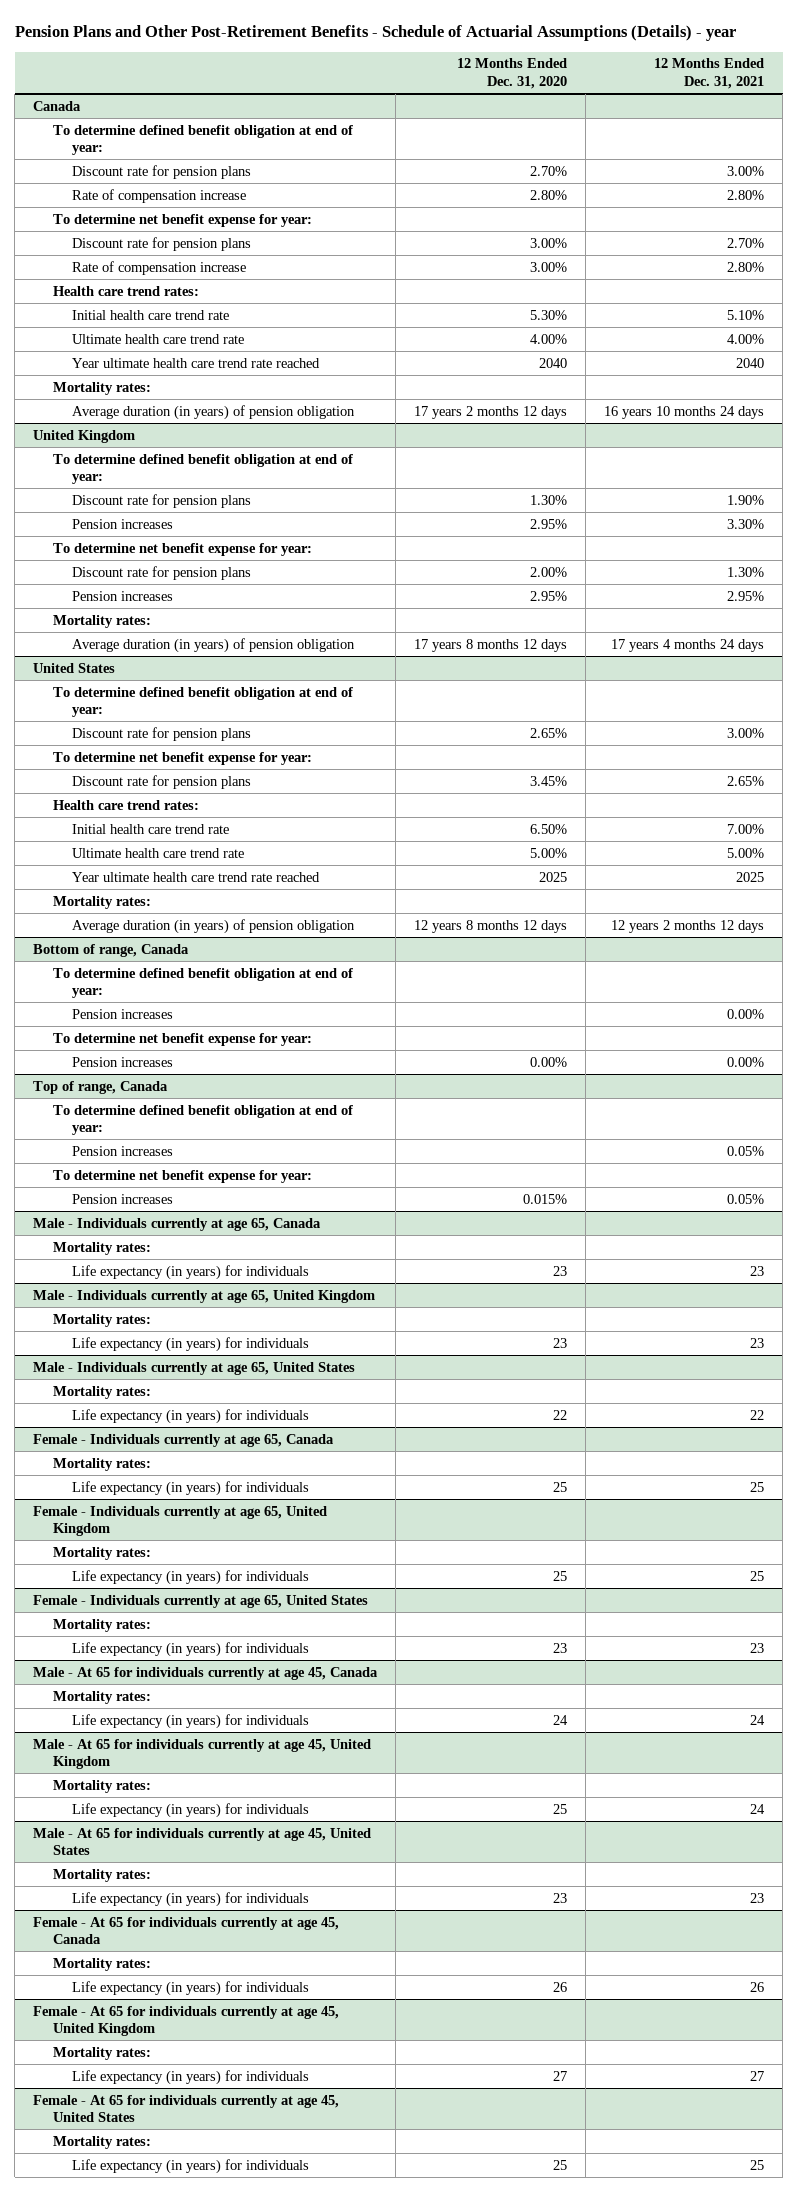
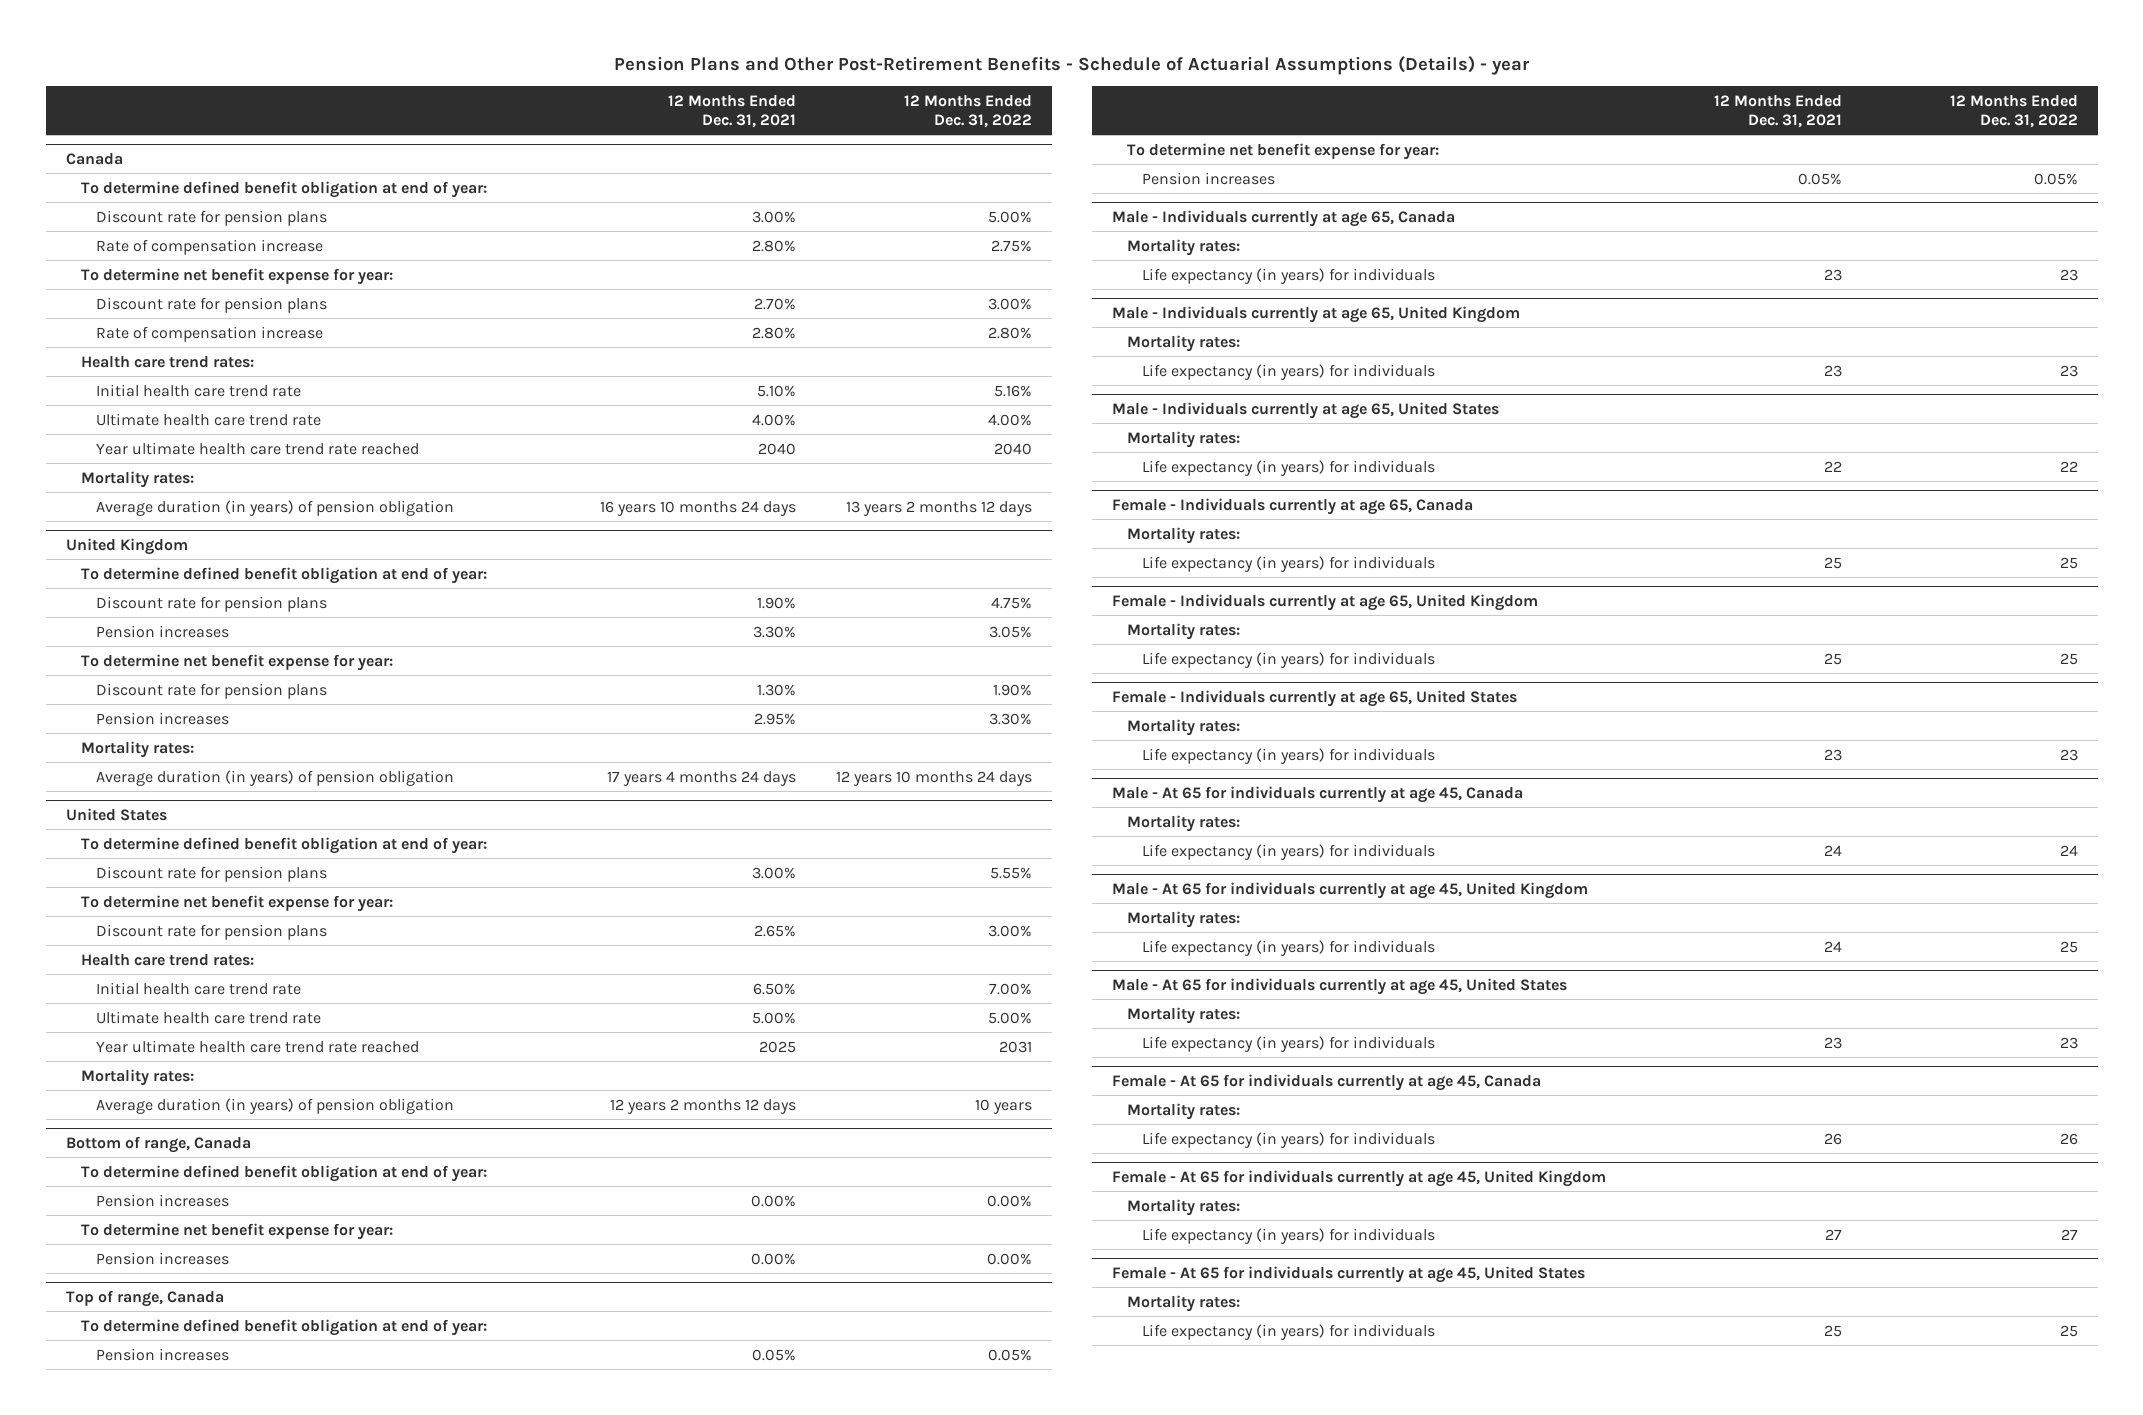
[457,58,568,89] 12 Months Ended Dec. 31, 2020 -> none
none -> [903,95,1032,128] 12 Months Ended Dec. 31, 2022
[727,823,765,834] 7.00% -> [752,982,796,995] 6.50%

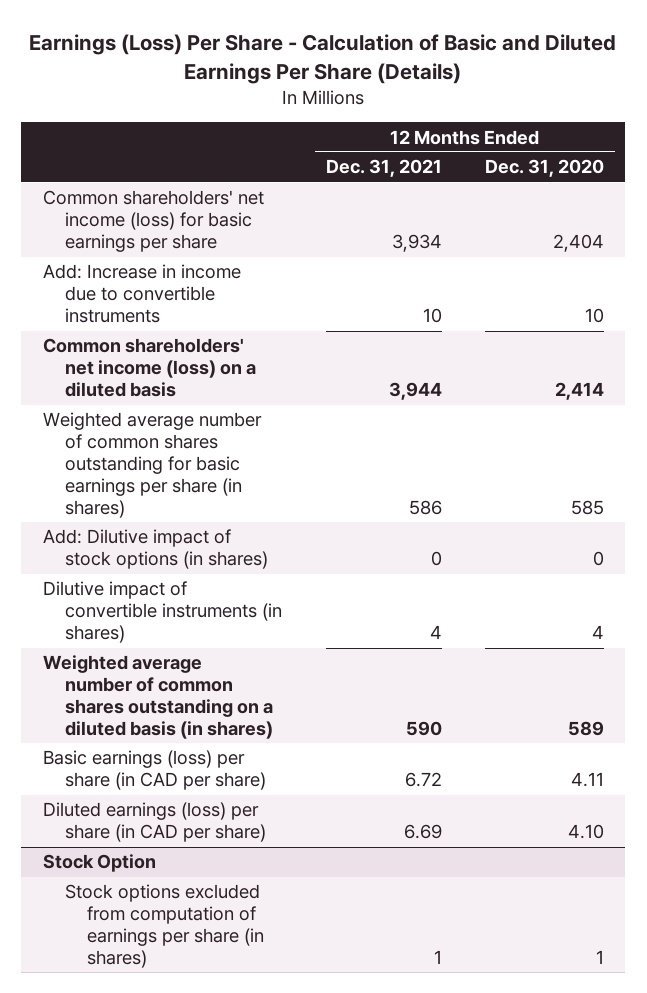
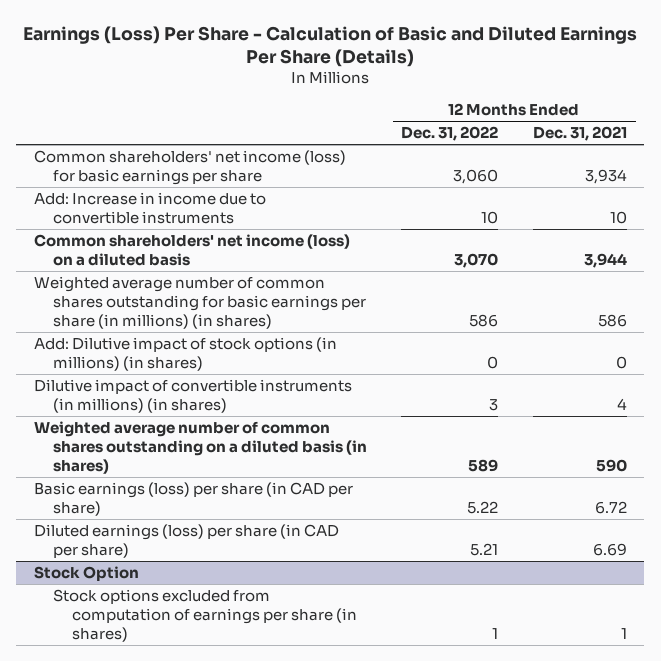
[484,159,604,178] Dec. 31, 2020 -> none
none -> [401,126,499,142] Dec. 31, 2022
[43,412,263,518] Weighted average number of common shares outstanding for basic earnings per share (in shares) -> [33,275,366,330] Weighted average number of common shares outstanding for basic earnings per share (in millions) (in shares)
[43,529,269,570] Add: Dilutive impact of stock options (in shares) -> [33,336,337,372] Add: Dilutive impact of stock options (in millions) (in shares)
[43,581,283,644] Dilutive impact of convertible instruments (in shares) -> [33,378,352,414] Dilutive impact of convertible instruments (in millions) (in shares)

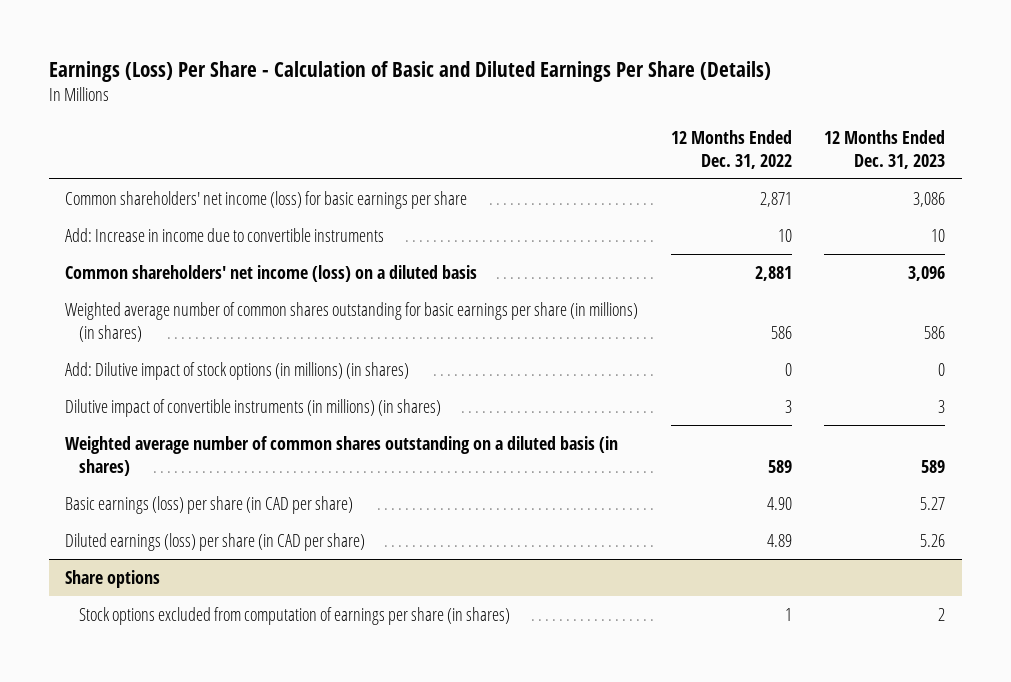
[532,126,627,142] Dec. 31, 2021 -> none
none -> [824,130,946,169] 12 Months Ended Dec. 31, 2023
[453,169,499,185] 3,060 -> [759,191,792,207] 2,871
[454,253,499,269] 3,070 -> [754,265,792,281] 2,881
[33,565,139,581] Stock Option -> none
[467,501,499,515] 5.22 -> [766,496,792,510] 4.90
[470,543,499,557] 5.21 -> [766,533,792,547] 4.89
none -> [65,569,161,588] Share options

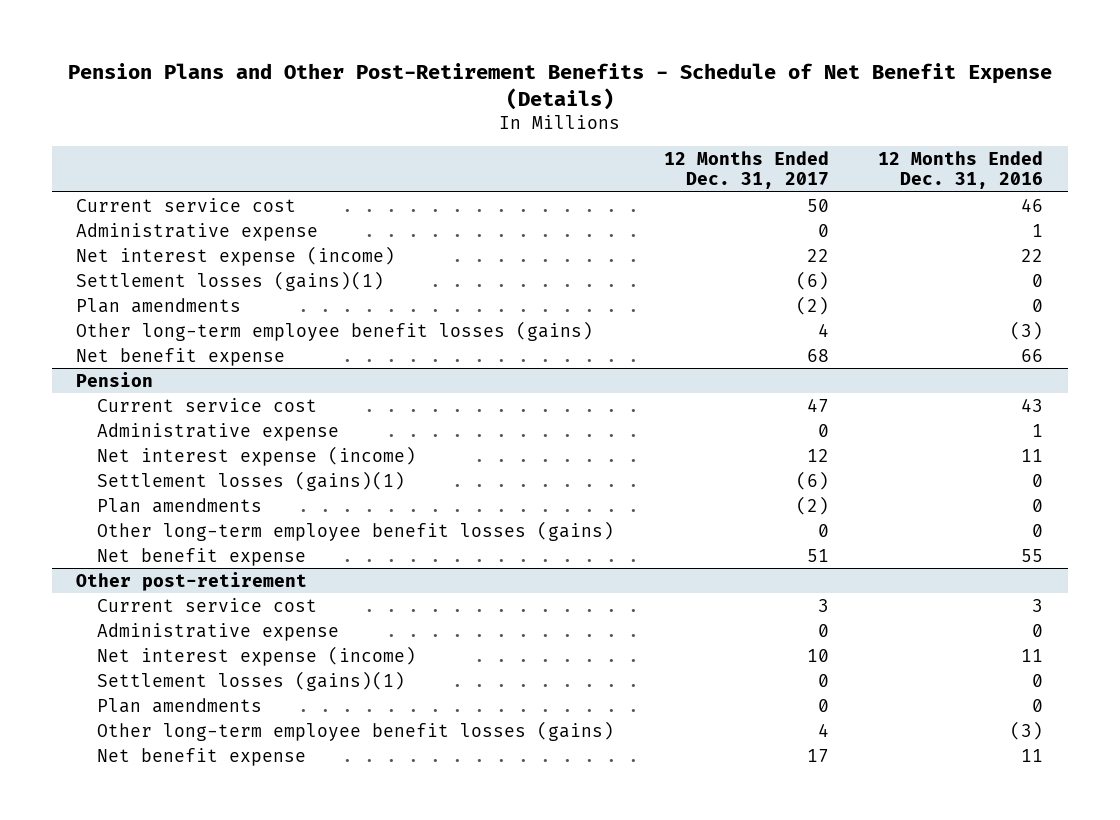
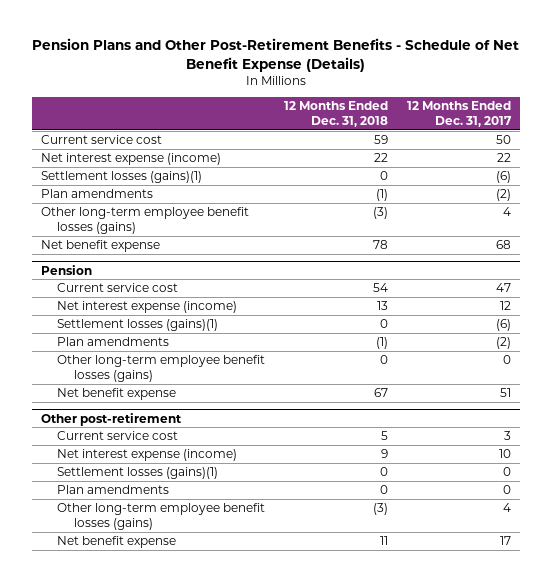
[878,151,1044,190] 12 Months Ended Dec. 31, 2016 -> none
none -> [284,100,389,127] 12 Months Ended Dec. 31, 2018
[76,222,319,241] Administrative expense -> none
[97,422,340,441] Administrative expense -> none
[97,622,340,641] Administrative expense -> none

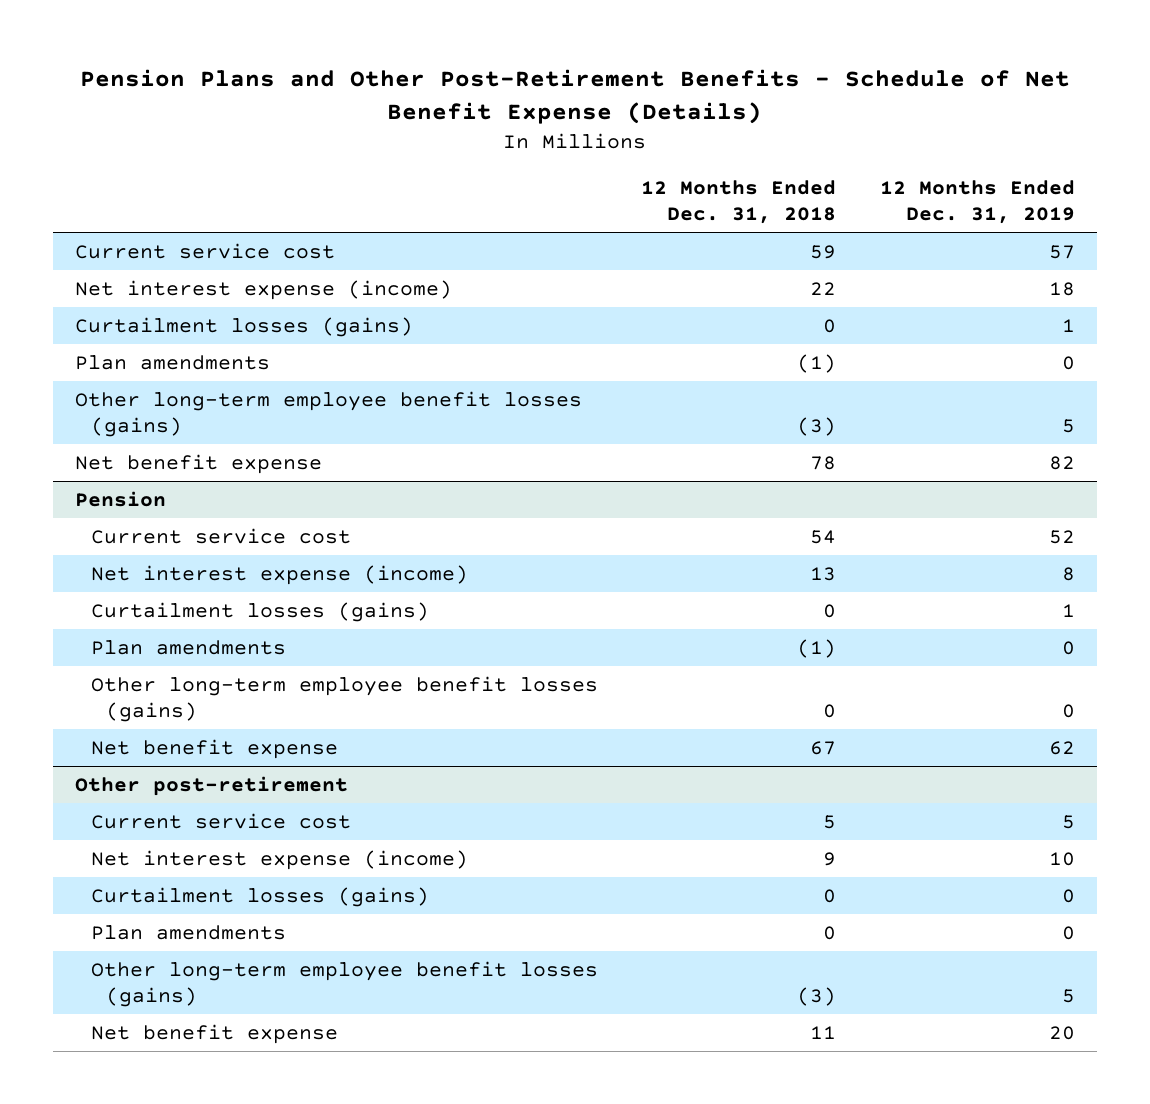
[406,100,512,127] 12 Months Ended Dec. 31, 2017 -> none
none -> [880,180,1076,225] 12 Months Ended Dec. 31, 2019
[41,171,203,184] Settlement losses (gains)(1) -> [75,316,414,337] Curtailment losses (gains)
[57,319,219,332] Settlement losses (gains)(1) -> [90,601,429,622] Curtailment losses (gains)
[57,467,219,480] Settlement losses (gains)(1) -> [90,886,429,907] Curtailment losses (gains)

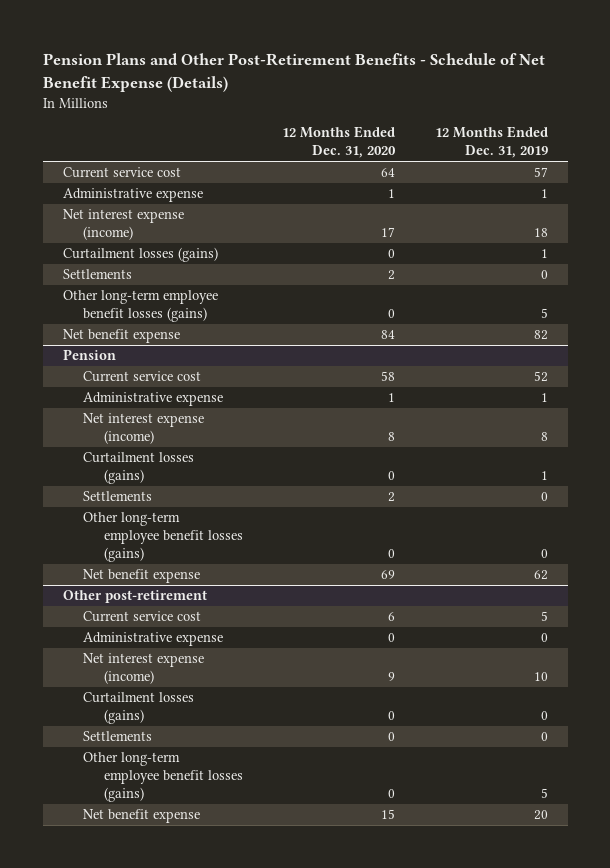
[641,180,837,225] 12 Months Ended Dec. 31, 2018 -> none
none -> [282,126,397,159] 12 Months Ended Dec. 31, 2020
none -> [62,188,203,203] Administrative expense
[75,354,271,370] Plan amendments -> none
none -> [62,269,132,280] Settlements
none -> [83,392,224,407] Administrative expense
[90,639,286,655] Plan amendments -> none
none -> [83,491,153,502] Settlements
none -> [83,632,224,647] Administrative expense
[90,924,286,940] Plan amendments -> none
none -> [83,731,153,742] Settlements

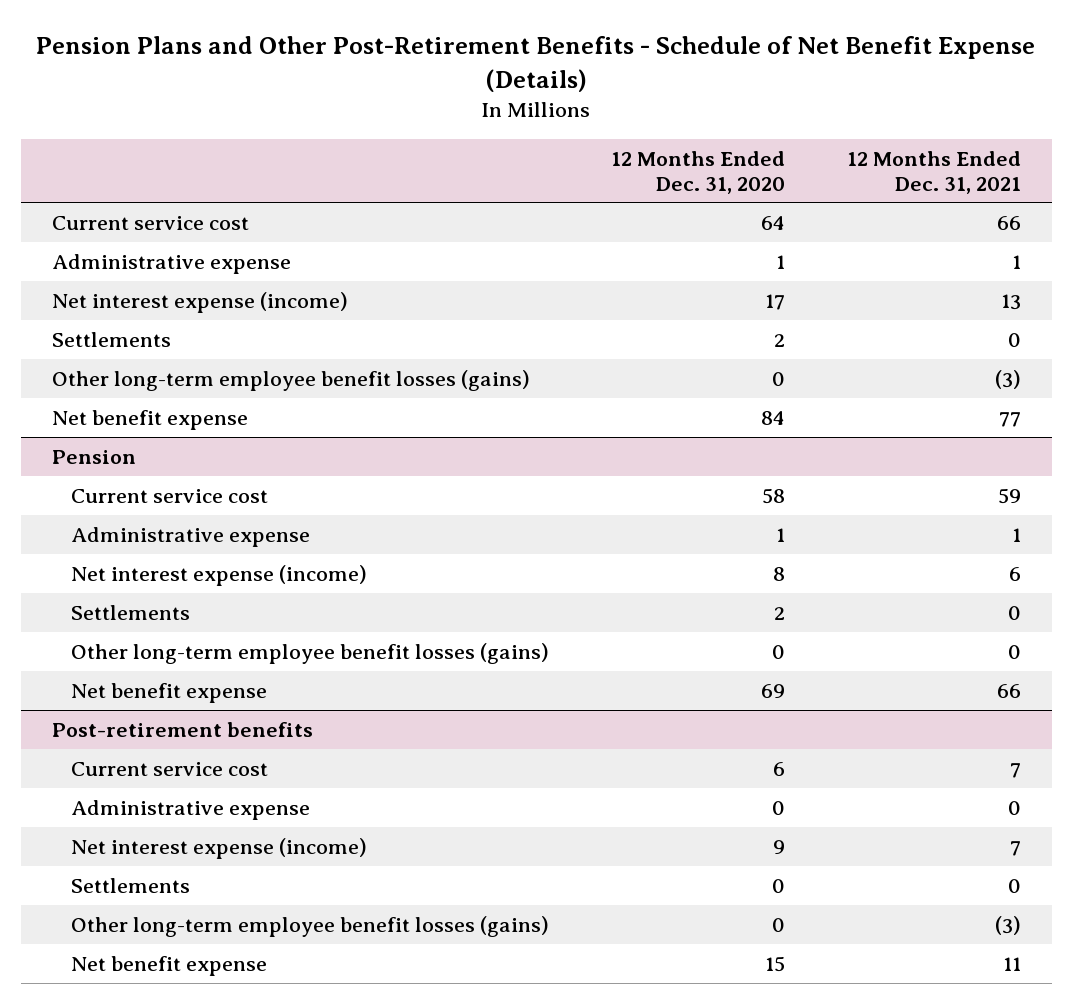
[434,126,548,159] 12 Months Ended Dec. 31, 2019 -> none
none -> [846,150,1021,194] 12 Months Ended Dec. 31, 2021
[62,247,218,263] Curtailment losses (gains) -> none
[83,452,195,485] Curtailment losses (gains) -> none
[62,590,207,604] Other post-retirement -> [51,721,313,737] Post-retirement benefits
[83,692,195,725] Curtailment losses (gains) -> none

